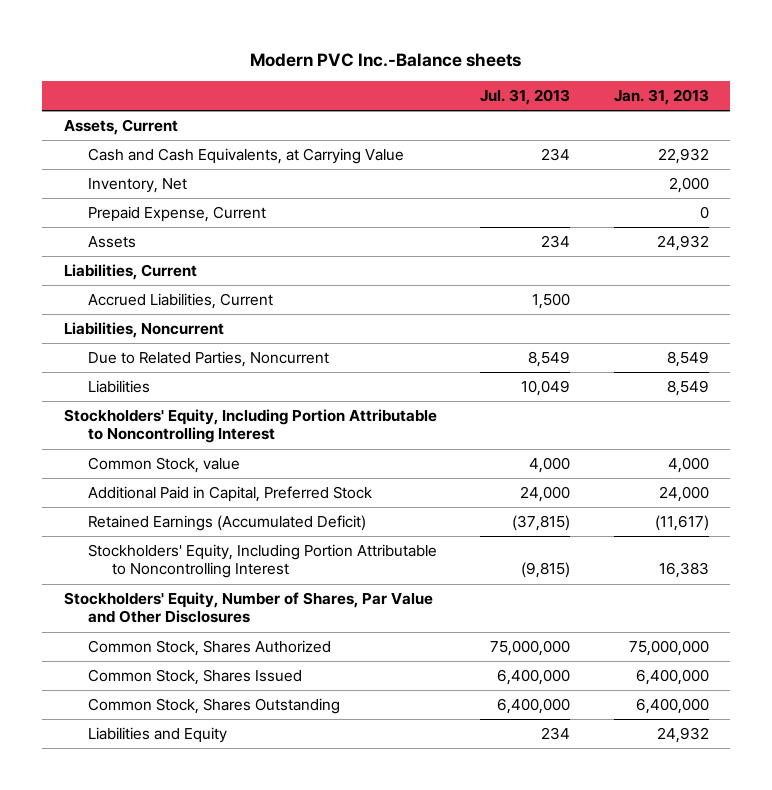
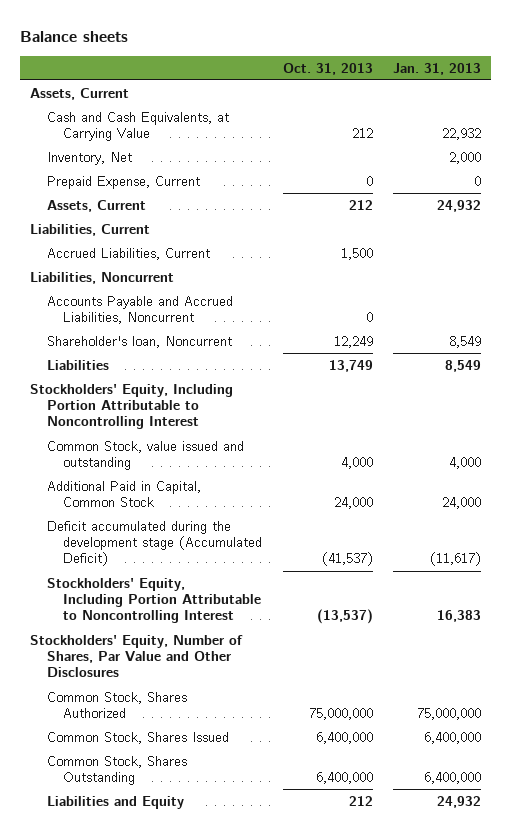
[250,52,522,67] Modern PVC Inc.-Balance sheets -> [20,30,129,42] Balance sheets
[480,89,571,106] Jul. 31, 2013 -> none
none -> [282,62,373,75] Oct. 31, 2013
[87,236,136,249] Assets -> [46,199,146,212] Assets, Current
none -> [46,295,233,325] Accounts Payable and Accrued Liabilities, Noncurrent
[87,351,329,368] Due to Related Parties, Noncurrent -> [46,335,232,348] Shareholder's loan, Noncurrent
[87,457,240,474] Common Stock, value -> [46,440,244,471] Common Stock, value issued and outstanding
[87,486,372,503] Additional Paid in Capital, Preferred Stock -> [46,480,201,508] Additional Paid in Capital, Common Stock
[87,515,366,532] Retained Earnings (Accumulated Deficit) -> [46,520,263,567] Deficit accumulated during the development stage (Accumulated Deficit)

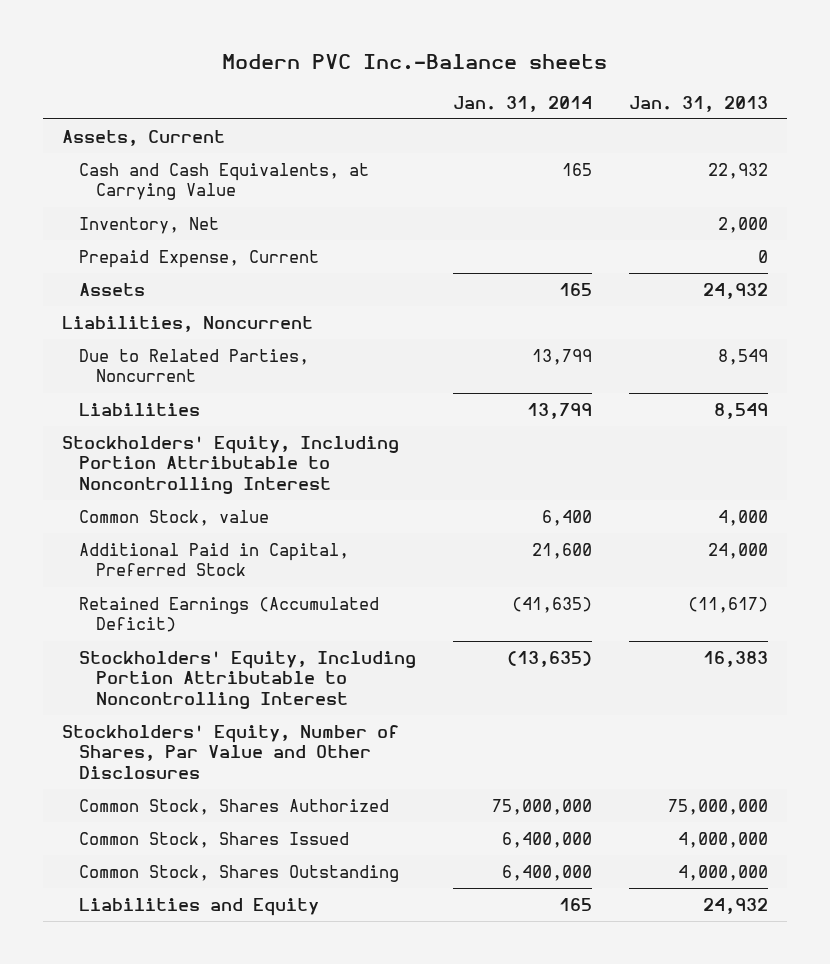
[20,30,129,42] Balance sheets -> [221,54,607,71] Modern PVC Inc.-Balance sheets
[282,62,373,75] Oct. 31, 2013 -> none
none -> [452,95,592,112] Jan. 31, 2014
[30,223,151,236] Liabilities, Current -> none
[46,247,210,260] Accrued Liabilities, Current -> none
[46,199,146,212] Assets, Current -> [78,282,145,296] Assets
[46,295,233,325] Accounts Payable and Accrued Liabilities, Noncurrent -> none
[46,335,232,348] Shareholder's loan, Noncurrent -> [78,348,309,383] Due to Related Parties, Noncurrent
[46,440,244,471] Common Stock, value issued and outstanding -> [78,509,269,526] Common Stock, value
[46,480,201,508] Additional Paid in Capital, Common Stock -> [78,542,349,577] Additional Paid in Capital, Preferred Stock
[46,520,263,567] Deficit accumulated during the development stage (Accumulated Deficit) -> [78,596,379,633] Retained Earnings (Accumulated Deficit)
[423,731,481,744] 6,400,000 -> [678,831,769,848] 4,000,000
[423,772,481,785] 6,400,000 -> [678,864,769,881] 4,000,000

